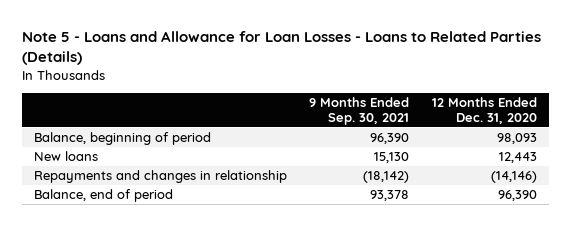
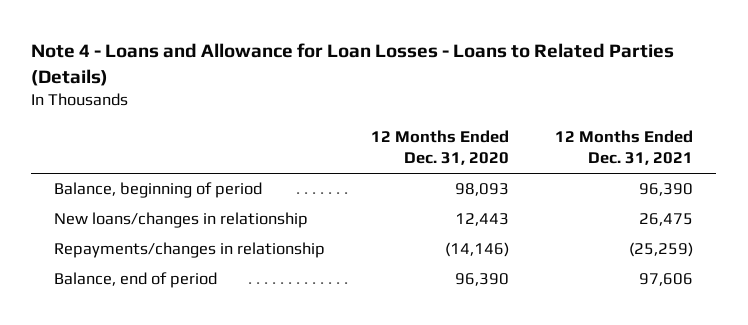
[22,31,542,66] Note 5 - Loans and Allowance for Loan Losses - Loans to Related Parties (Details) -> [31,43,675,86] Note 4 - Loans and Allowance for Loan Losses - Loans to Related Parties (Details)
[309,96,410,125] 9 Months Ended Sep. 30, 2021 -> none
none -> [555,130,694,166] 12 Months Ended Dec. 31, 2021
[33,151,98,162] New loans -> [54,212,309,229] New loans/changes in relationship
[33,170,287,184] Repayments and changes in relationship -> [54,242,326,259] Repayments/changes in relationship

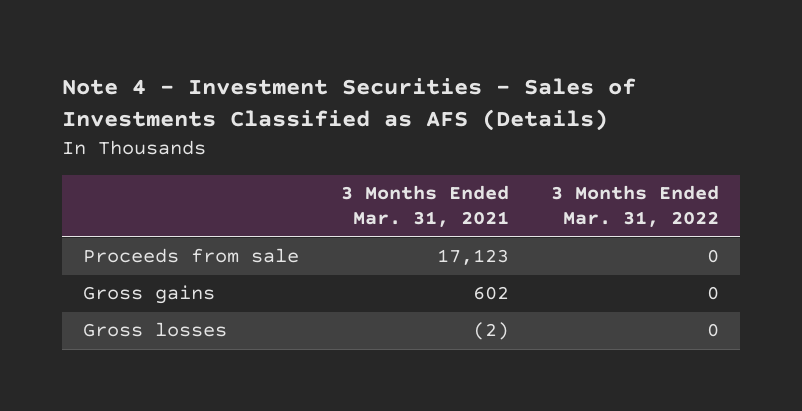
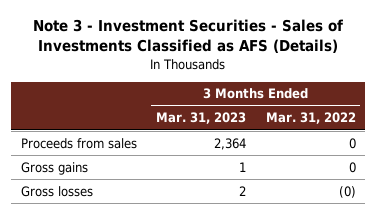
[61,77,636,132] Note 4 - Investment Securities - Sales of Investments Classified as AFS (Details) -> [33,19,344,54] Note 3 - Investment Securities - Sales of Investments Classified as AFS (Details)
[340,185,509,228] 3 Months Ended Mar. 31, 2021 -> none
none -> [156,112,247,125] Mar. 31, 2023
[82,248,299,264] Proceeds from sale -> [21,137,138,149] Proceeds from sales
[707,323,720,338] 0 -> [338,185,356,198] (0)

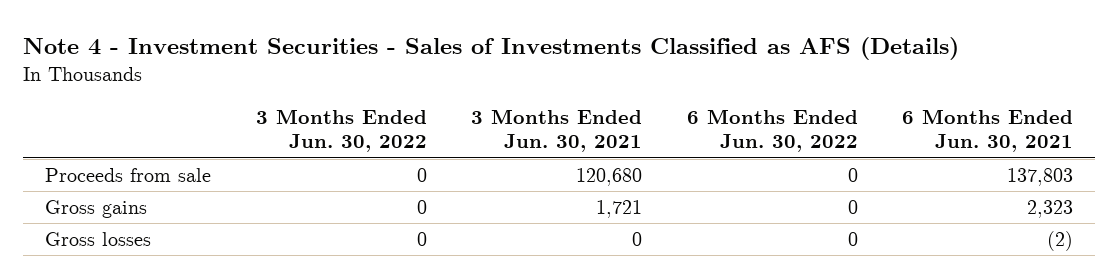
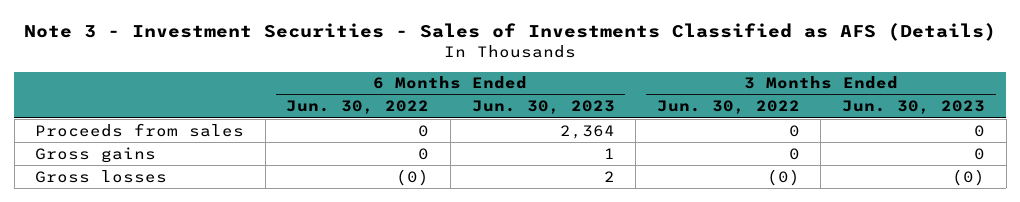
[22,36,959,60] Note 4 - Investment Securities - Sales of Investments Classified as AFS (Details) -> [24,23,997,42] Note 3 - Investment Securities - Sales of Investments Classified as AFS (Details)
[471,108,643,153] 3 Months Ended Jun. 30, 2021 -> none
[902,108,1074,153] 6 Months Ended Jun. 30, 2021 -> none
none -> [471,100,615,115] Jun. 30, 2023
none -> [842,100,986,115] Jun. 30, 2023
[45,167,212,182] Proceeds from sale -> [35,122,245,137] Proceeds from sales
[416,231,427,246] 0 -> [766,168,800,186] (0)
[847,231,858,246] 0 -> [396,168,430,186] (0)

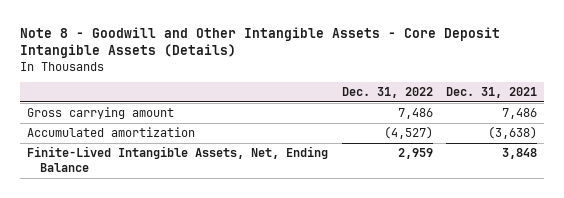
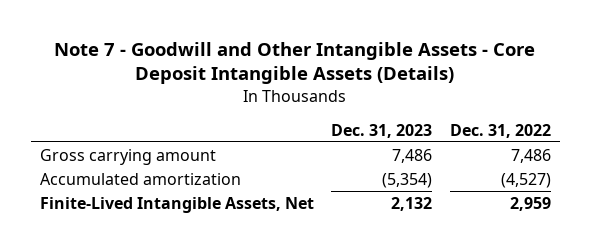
[20,26,501,59] Note 8 - Goodwill and Other Intangible Assets - Core Deposit Intangible Assets (Details) -> [54,41,536,85] Note 7 - Goodwill and Other Intangible Assets - Core Deposit Intangible Assets (Details)
[446,87,538,99] Dec. 31, 2021 -> none
none -> [331,123,433,138] Dec. 31, 2023
[27,146,329,172] Finite-Lived Intangible Assets, Net, Ending Balance -> [39,196,314,213] Finite-Lived Intangible Assets, Net

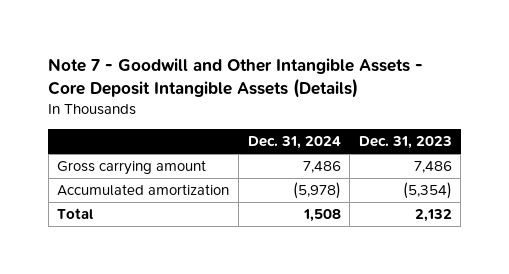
[450,123,552,138] Dec. 31, 2022 -> none
none -> [247,136,341,150] Dec. 31, 2024
[39,196,314,213] Finite-Lived Intangible Assets, Net -> [57,208,94,220] Total

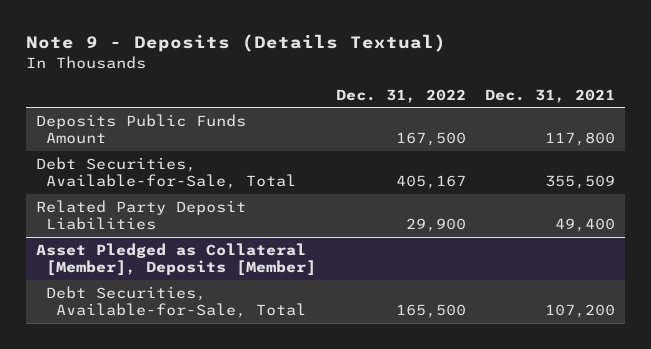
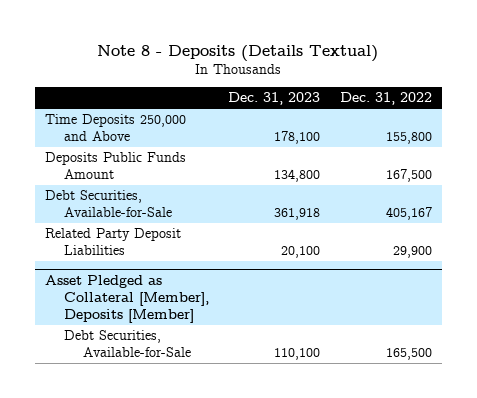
[26,34,447,53] Note 9 - Deposits (Details Textual) -> [97,44,379,62] Note 8 - Deposits (Details Textual)
[485,88,616,103] Dec. 31, 2021 -> none
none -> [228,92,321,106] Dec. 31, 2023
none -> [44,114,186,142] Time Deposits 250,000 and Above
[35,156,297,189] Debt Securities, Available-for-Sale, Total -> [44,190,172,218] Debt Securities, Available-for-Sale
[46,285,307,318] Debt Securities, Available-for-Sale, Total -> [63,330,191,358] Debt Securities, Available-for-Sale

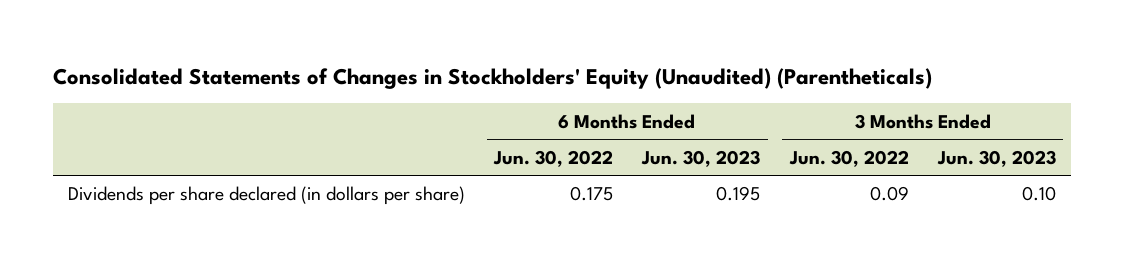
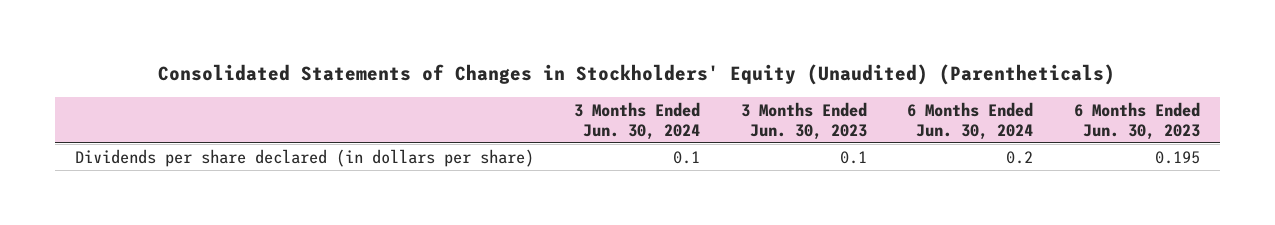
[493,149,614,167] Jun. 30, 2022 -> none
[788,149,909,167] Jun. 30, 2022 -> none
none -> [574,101,701,140] 3 Months Ended Jun. 30, 2024
none -> [907,101,1034,140] 6 Months Ended Jun. 30, 2024
[1022,186,1057,202] 0.10 -> [839,150,867,164] 0.1

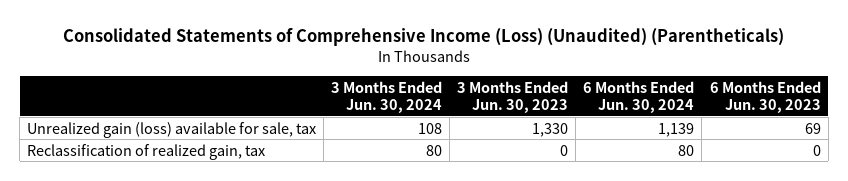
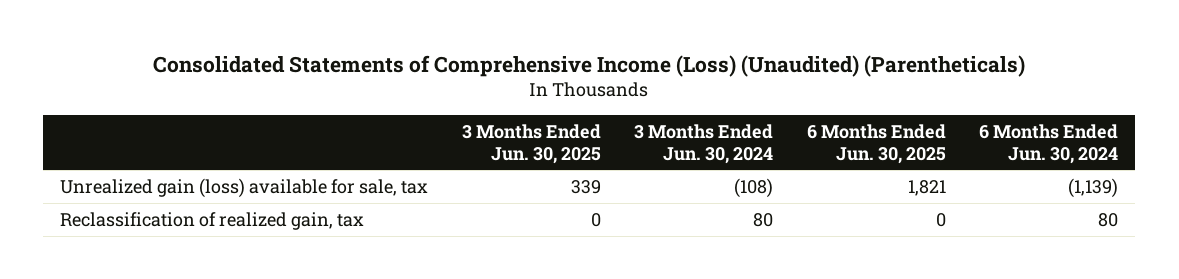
[457,80,569,113] 3 Months Ended Jun. 30, 2023 -> none
[709,80,821,113] 6 Months Ended Jun. 30, 2023 -> none
none -> [461,123,601,164] 3 Months Ended Jun. 30, 2025
none -> [806,123,946,164] 6 Months Ended Jun. 30, 2025
[418,122,443,134] 108 -> [734,177,774,198] (108)
[658,122,695,137] 1,139 -> [1068,177,1119,198] (1,139)

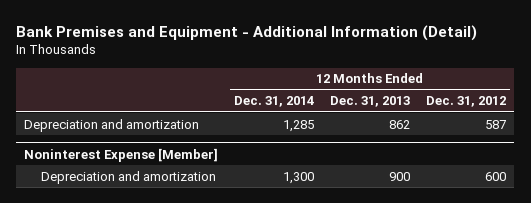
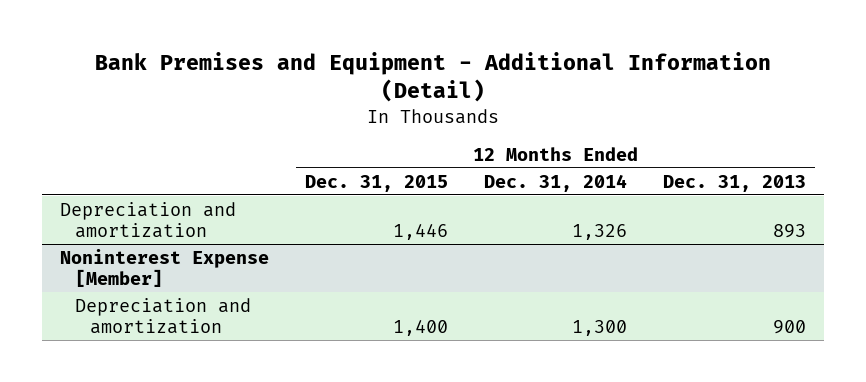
[426,96,507,108] Dec. 31, 2012 -> none
none -> [305,174,449,192] Dec. 31, 2015
[283,119,315,132] 1,285 -> [572,224,628,241] 1,326
[389,119,411,129] 862 -> [773,224,807,239] 893

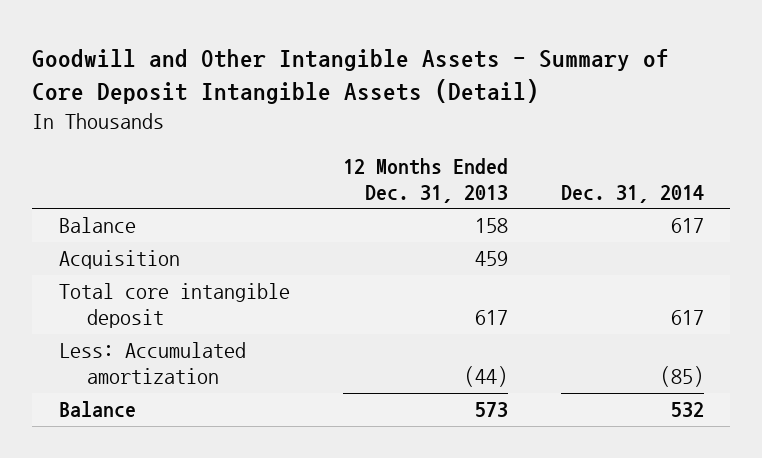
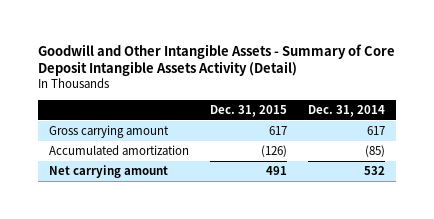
[32,48,670,105] Goodwill and Other Intangible Assets - Summary of Core Deposit Intangible Assets (Detail) -> [38,43,396,77] Goodwill and Other Intangible Assets - Summary of Core Deposit Intangible Assets Activity (Detail)
[342,158,508,203] 12 Months Ended Dec. 31, 2013 -> none
none -> [209,104,287,117] Dec. 31, 2015
[58,250,180,270] Acquisition -> none
[58,283,290,329] Total core intangible deposit -> none
[58,217,136,234] Balance -> [48,125,169,139] Gross carrying amount
[58,342,246,385] Less: Accumulated amortization -> [48,145,189,156] Accumulated amortization
[58,401,136,419] Balance -> [48,165,168,179] Net carrying amount

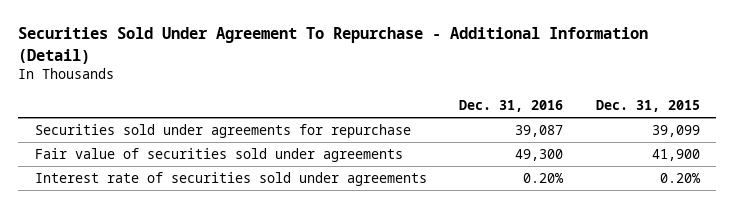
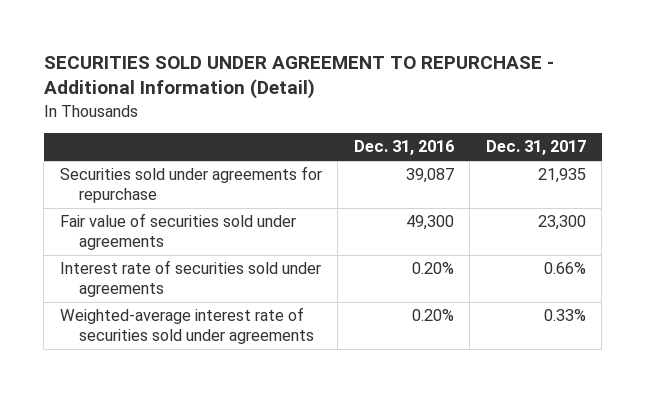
[18,27,649,64] Securities Sold Under Agreement To Repurchase - Additional Information (Detail) -> [43,56,554,100] SECURITIES SOLD UNDER AGREEMENT TO REPURCHASE - Additional Information (Detail)
[595,99,700,112] Dec. 31, 2015 -> none
none -> [485,140,586,156] Dec. 31, 2017
none -> [59,307,314,345] Weighted-average interest rate of securities sold under agreements

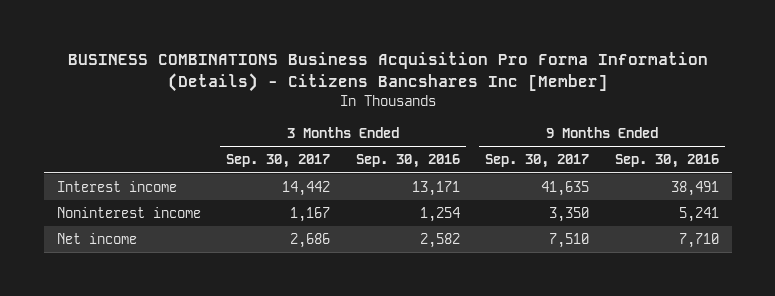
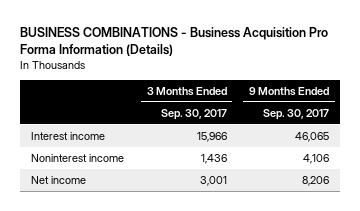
[67,52,708,92] BUSINESS COMBINATIONS Business Acquisition Pro Forma Information (Details) - Citizens Bancshares Inc [Member] -> [19,26,328,56] BUSINESS COMBINATIONS - Business Acquisition Pro Forma Information (Details)
[355,154,460,169] Sep. 30, 2016 -> none
[614,154,719,169] Sep. 30, 2016 -> none
[282,181,331,197] 14,442 -> [196,131,227,142] 15,966
[541,181,590,197] 41,635 -> [295,131,330,142] 46,065
[290,207,331,223] 1,167 -> [200,153,227,164] 1,436
[549,207,590,223] 3,350 -> [303,153,330,164] 4,106
[290,233,331,249] 2,686 -> [199,175,227,186] 3,001
[549,233,590,249] 7,510 -> [302,175,330,186] 8,206

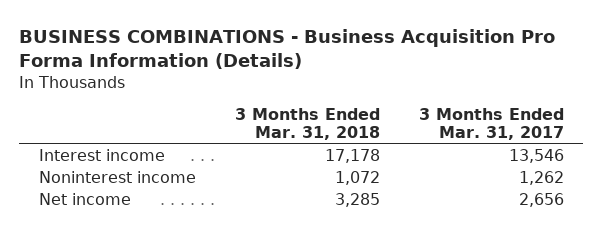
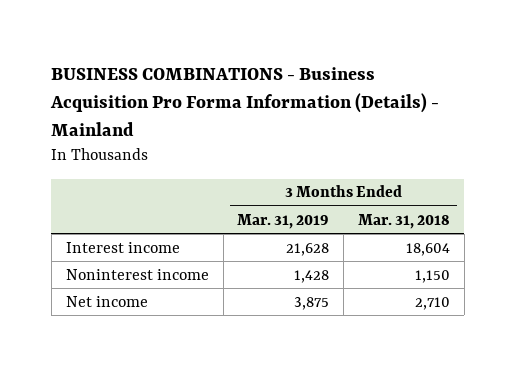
[19,29,556,69] BUSINESS COMBINATIONS - Business Acquisition Pro Forma Information (Details) -> [50,66,440,136] BUSINESS COMBINATIONS - Business Acquisition Pro Forma Information (Details) - Mainland
[418,107,564,140] 3 Months Ended Mar. 31, 2017 -> none
none -> [237,213,330,229] Mar. 31, 2019
[324,148,380,163] 17,178 -> [405,242,450,256] 18,604
[334,170,380,185] 1,072 -> [414,269,450,283] 1,150
[334,192,380,207] 3,285 -> [414,296,450,310] 2,710

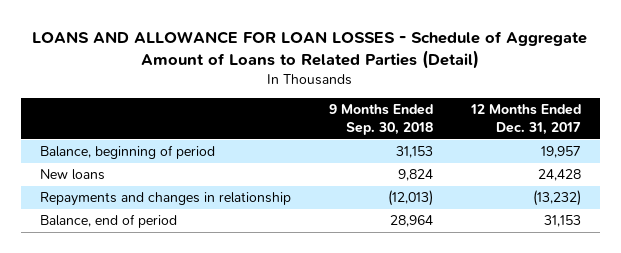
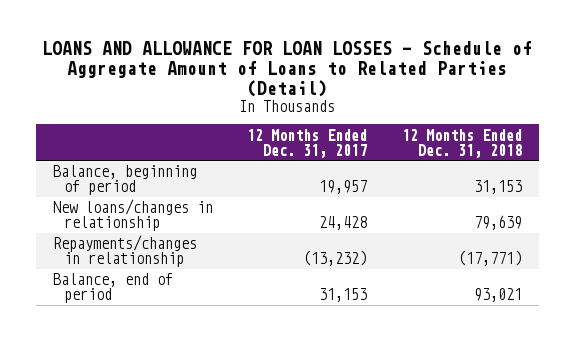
[328,104,433,136] 9 Months Ended Sep. 30, 2018 -> none
none -> [401,128,522,158] 12 Months Ended Dec. 31, 2018
[39,169,105,181] New loans -> [52,199,213,232] New loans/changes in relationship
[39,192,291,207] Repayments and changes in relationship -> [52,235,197,268] Repayments/changes in relationship

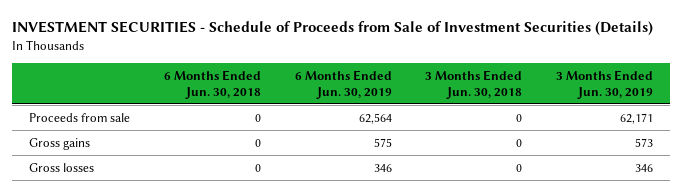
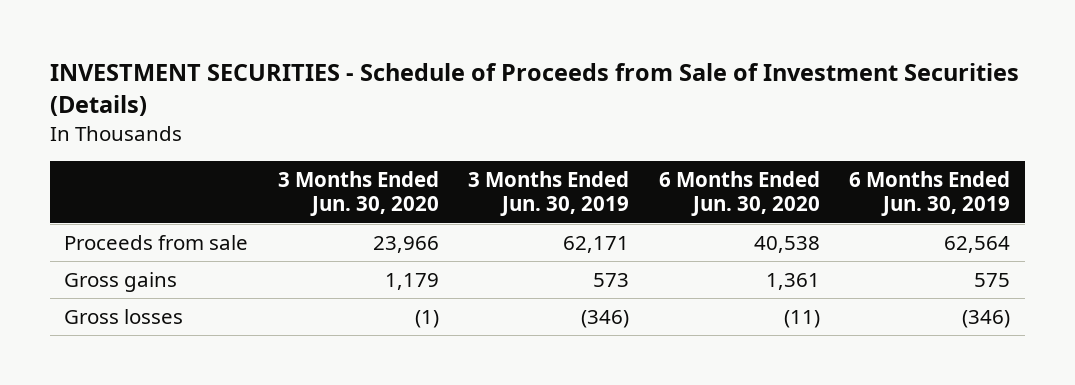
[163,69,261,99] 6 Months Ended Jun. 30, 2018 -> none
[425,69,523,99] 3 Months Ended Jun. 30, 2018 -> none
none -> [277,171,439,217] 3 Months Ended Jun. 30, 2020
none -> [658,171,820,217] 6 Months Ended Jun. 30, 2020
[373,163,392,172] 346 -> [962,310,1011,329] (346)
[635,163,654,172] 346 -> [581,310,630,329] (346)

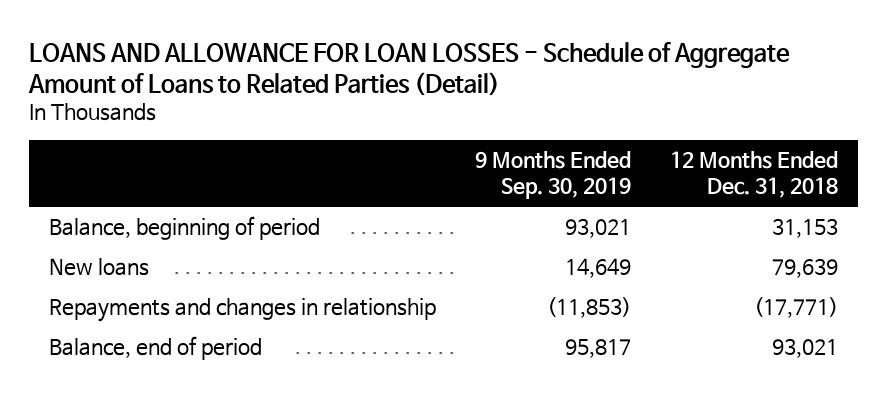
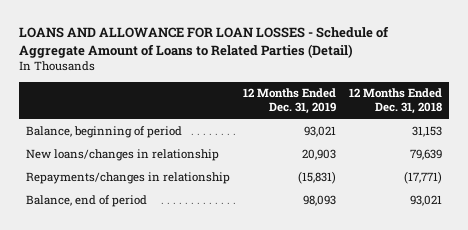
[475,151,632,200] 9 Months Ended Sep. 30, 2019 -> none
none -> [242,88,336,115] 12 Months Ended Dec. 31, 2019
[48,258,149,277] New loans -> [25,148,219,161] New loans/changes in relationship
[48,298,436,323] Repayments and changes in relationship -> [25,171,230,184] Repayments/changes in relationship

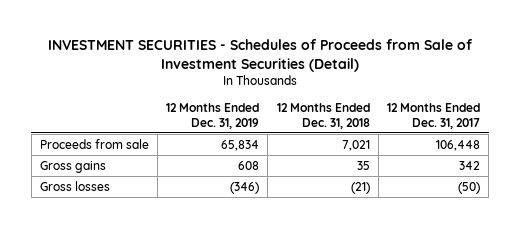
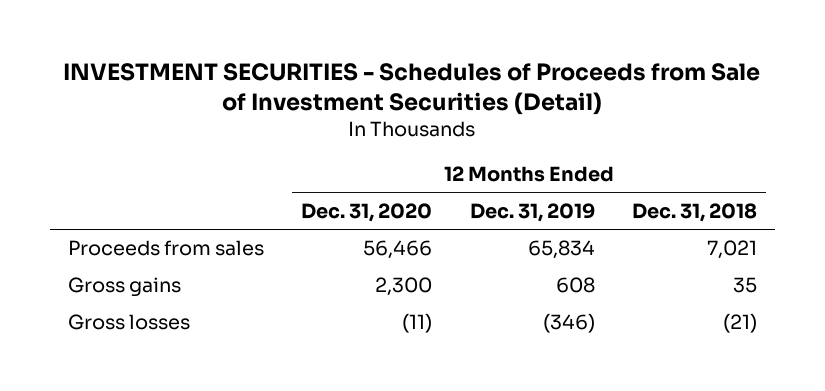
[387,103,481,129] 12 Months Ended Dec. 31, 2017 -> none
none -> [301,203,433,223] Dec. 31, 2020
[39,138,149,149] Proceeds from sale -> [68,240,265,257] Proceeds from sales

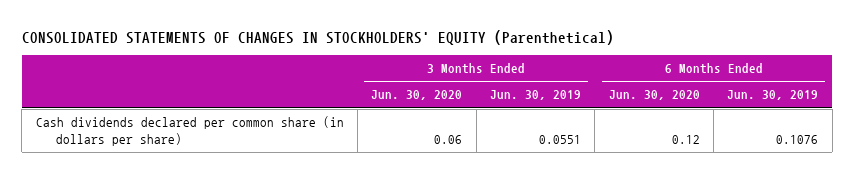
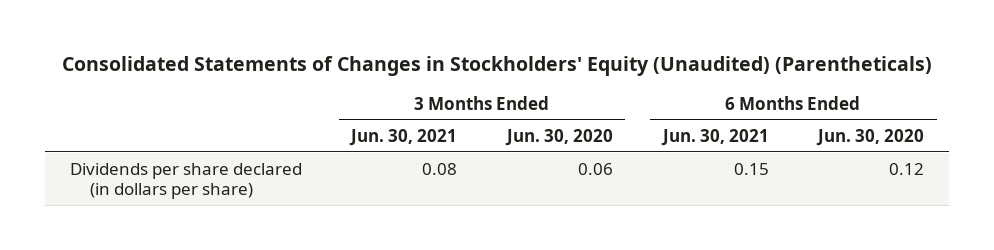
[21,29,614,45] CONSOLIDATED STATEMENTS OF CHANGES IN STOCKHOLDERS' EQUITY (Parenthetical) -> [61,56,932,77] Consolidated Statements of Changes in Stockholders' Equity (Unaudited) (Parentheticals)
[490,90,582,101] Jun. 30, 2019 -> none
[727,90,819,101] Jun. 30, 2019 -> none
none -> [349,128,458,146] Jun. 30, 2021
none -> [660,128,769,146] Jun. 30, 2021
[35,116,344,146] Cash dividends declared per common share (in dollars per share) -> [69,162,302,200] Dividends per share declared (in dollars per share)

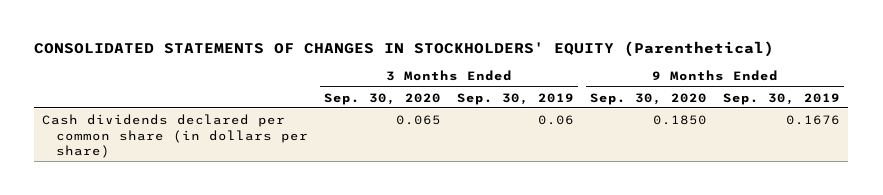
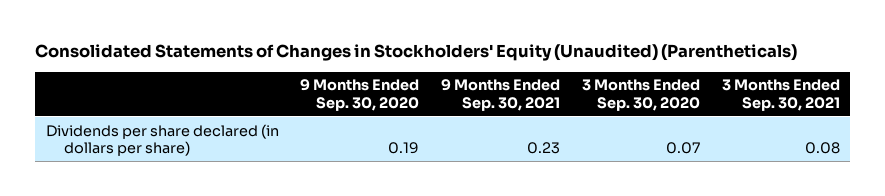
[34,41,775,58] CONSOLIDATED STATEMENTS OF CHANGES IN STOCKHOLDERS' EQUITY (Parenthetical) -> [34,44,797,62] Consolidated Statements of Changes in Stockholders' Equity (Unaudited) (Parentheticals)
[456,92,574,105] Sep. 30, 2019 -> none
[723,92,841,105] Sep. 30, 2019 -> none
none -> [441,79,561,111] 9 Months Ended Sep. 30, 2021
none -> [721,79,840,111] 3 Months Ended Sep. 30, 2021
[42,113,308,159] Cash dividends declared per common share (in dollars per share) -> [45,123,279,156] Dividends per share declared (in dollars per share)
[395,114,441,125] 0.065 -> [665,141,700,154] 0.07
[653,114,708,125] 0.1850 -> [388,141,420,154] 0.19

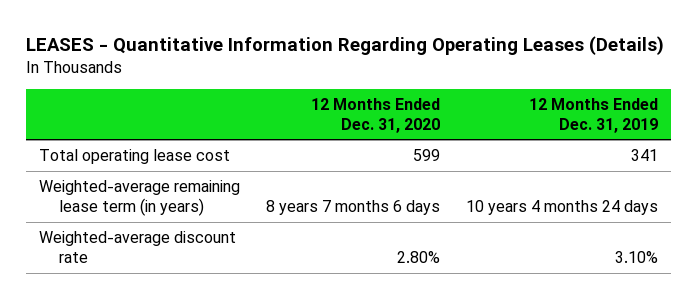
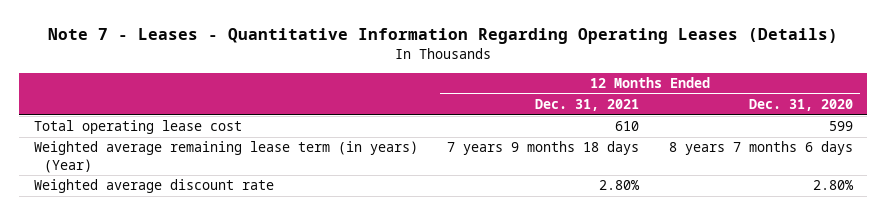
[25,35,664,55] LEASES - Quantitative Information Regarding Operating Leases (Details) -> [48,28,839,45] Note 7 - Leases - Quantitative Information Regarding Operating Leases (Details)
[529,97,659,133] 12 Months Ended Dec. 31, 2019 -> none
none -> [535,99,640,112] Dec. 31, 2021
[38,180,240,217] Weighted-average remaining lease term (in years) -> [33,141,418,173] Weighted average remaining lease term (in years) (Year)
[38,231,236,264] Weighted-average discount rate -> [33,179,274,194] Weighted average discount rate

